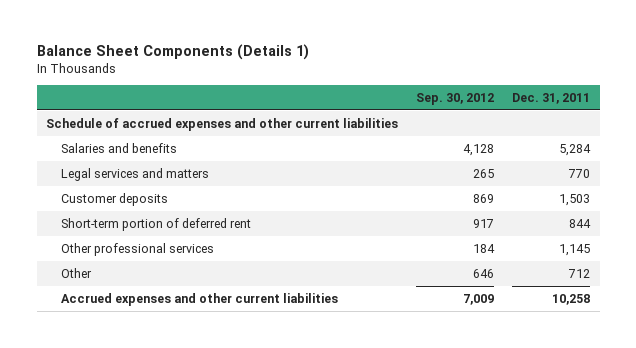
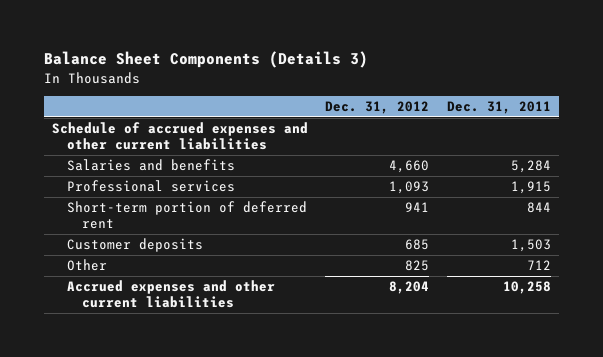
[36,43,309,60] Balance Sheet Components (Details 1) -> [43,51,368,69] Balance Sheet Components (Details 3)
[416,92,495,105] Sep. 30, 2012 -> none
none -> [325,100,430,114] Dec. 31, 2012
[60,167,209,181] Legal services and matters -> none
none -> [67,179,236,192] Professional services
[60,242,214,256] Other professional services -> none
[60,192,168,206] Customer deposits -> [67,237,204,252] Customer deposits

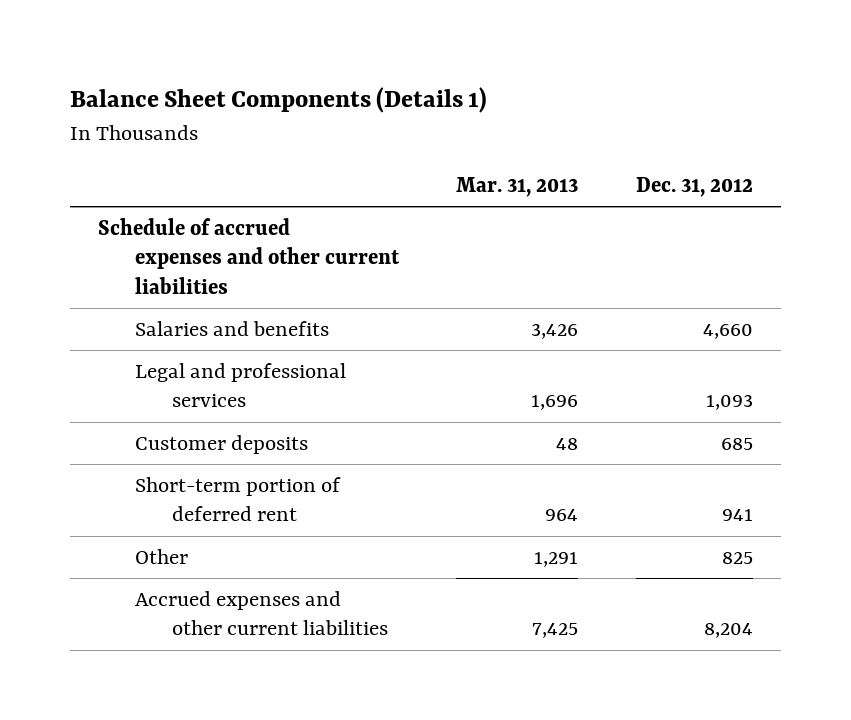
[43,51,368,69] Balance Sheet Components (Details 3) -> [69,87,487,114] Balance Sheet Components (Details 1)
[446,100,551,114] Dec. 31, 2011 -> none
none -> [456,177,579,198] Mar. 31, 2013
[67,179,236,192] Professional services -> [135,362,347,408] Legal and professional services
[67,200,308,229] Short-term portion of deferred rent -> [135,476,342,522] Short-term portion of deferred rent

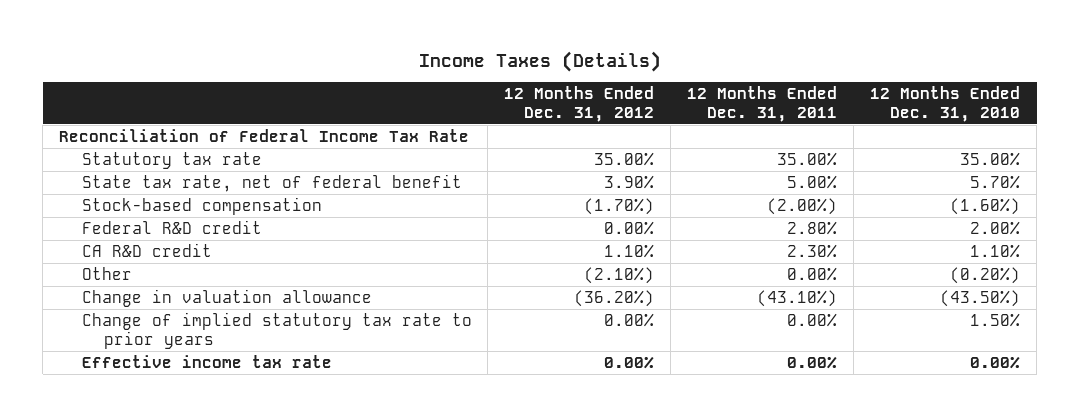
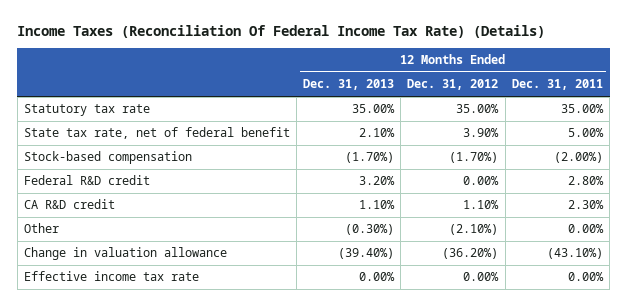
[418,50,661,72] Income Taxes (Details) -> [17,24,546,38] Income Taxes (Reconciliation Of Federal Income Tax Rate) (Details)
[870,86,1021,122] 12 Months Ended Dec. 31, 2010 -> none
none -> [303,79,395,91] Dec. 31, 2013
[59,128,470,142] Reconciliation of Federal Income Tax Rate -> none
[81,311,472,349] Change of implied statutory tax rate to prior years -> none

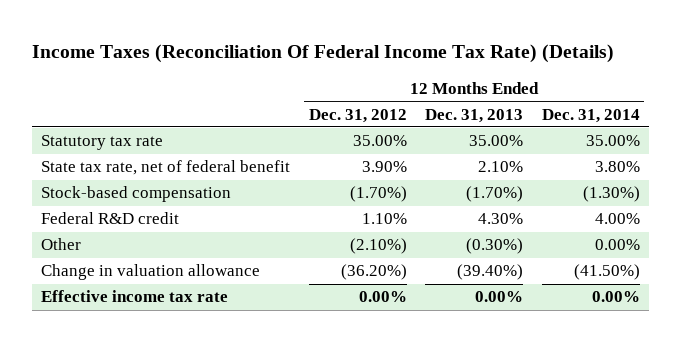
[511,79,603,91] Dec. 31, 2011 -> none
none -> [541,108,640,123] Dec. 31, 2014
[23,199,115,210] CA R&D credit -> none
[359,176,396,186] 3.20% -> [478,213,524,225] 4.30%
[463,176,500,186] 0.00% -> [361,213,407,225] 1.10%

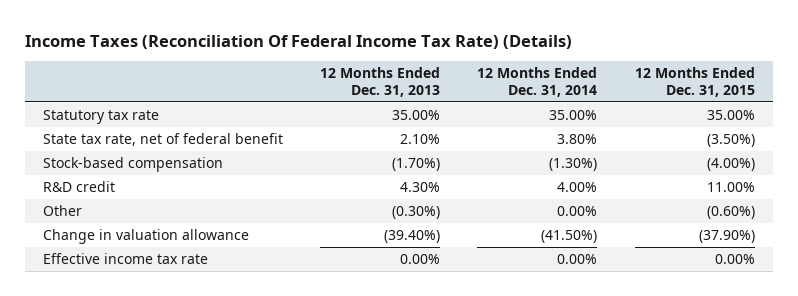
[308,108,407,123] Dec. 31, 2012 -> none
none -> [634,67,755,97] 12 Months Ended Dec. 31, 2015
[41,212,180,225] Federal R&D credit -> [43,181,116,193] R&D credit

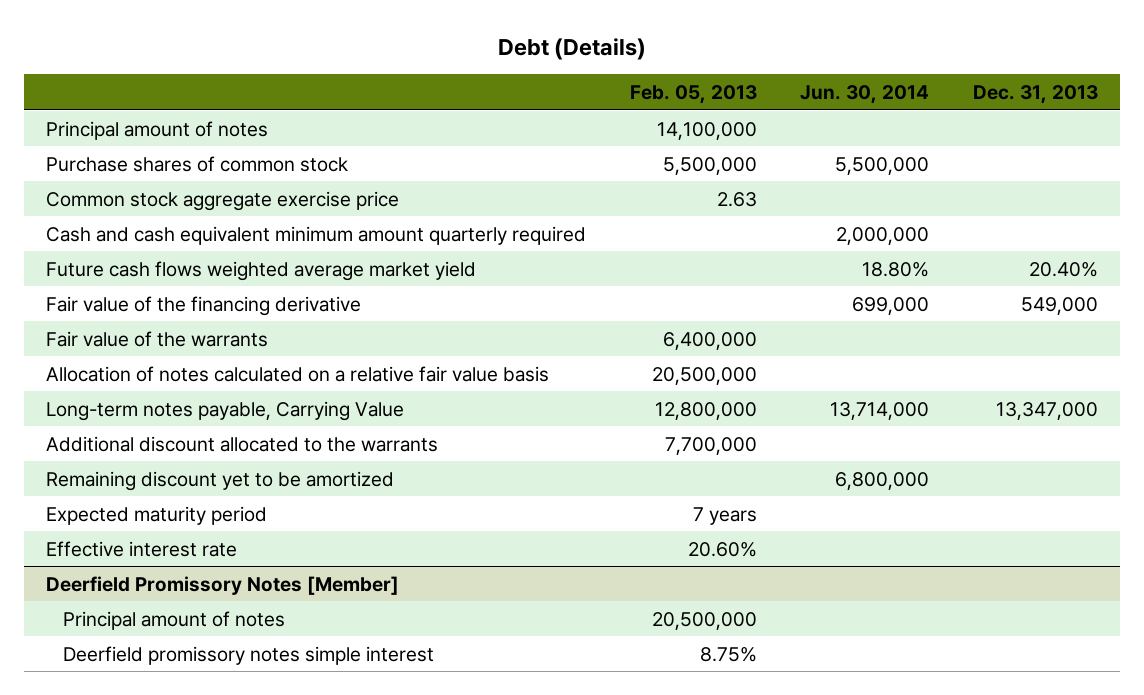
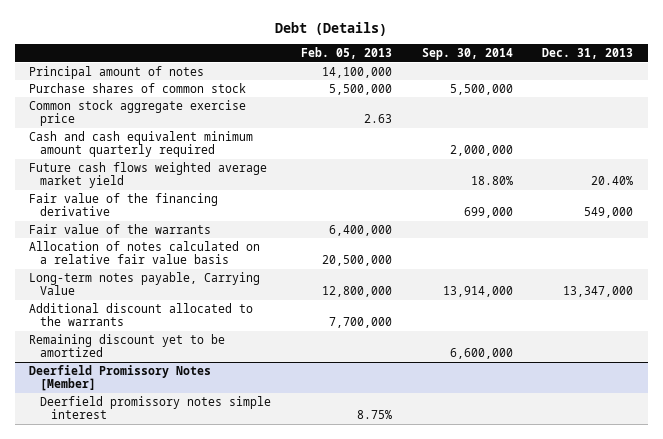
[800,84,930,104] Jun. 30, 2014 -> none
none -> [421,48,513,61] Sep. 30, 2014
[46,505,268,525] Expected maturity period -> none
[46,540,238,557] Effective interest rate -> none
[63,610,286,630] Principal amount of notes -> none

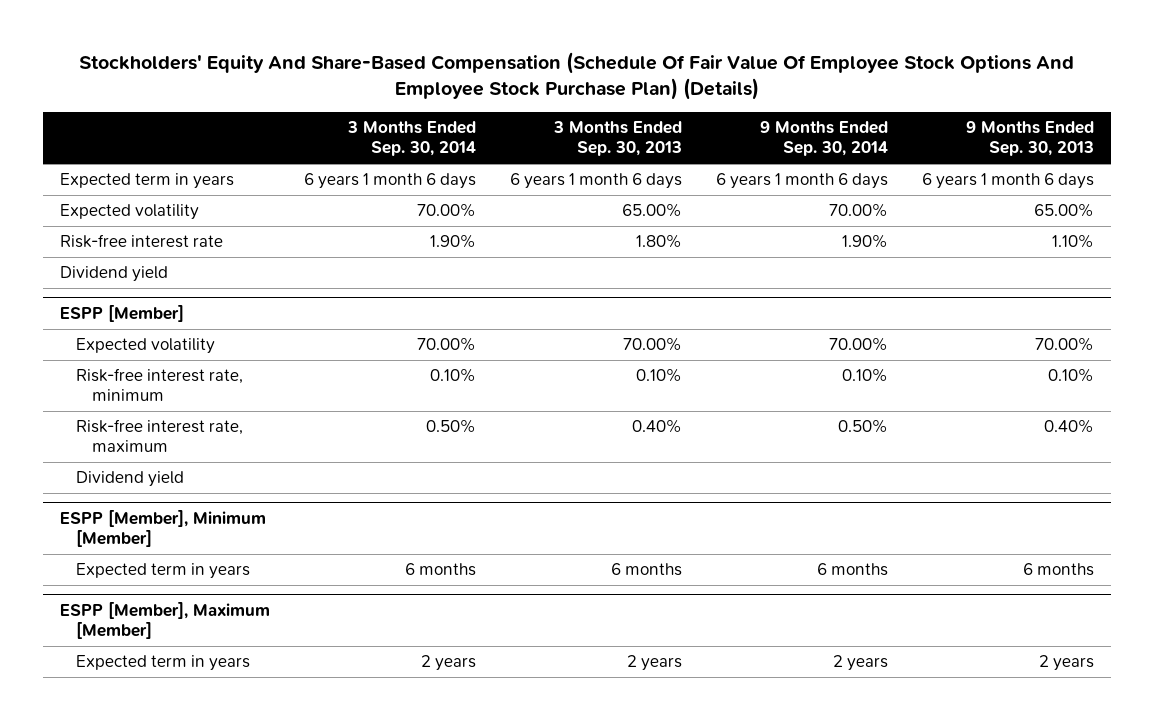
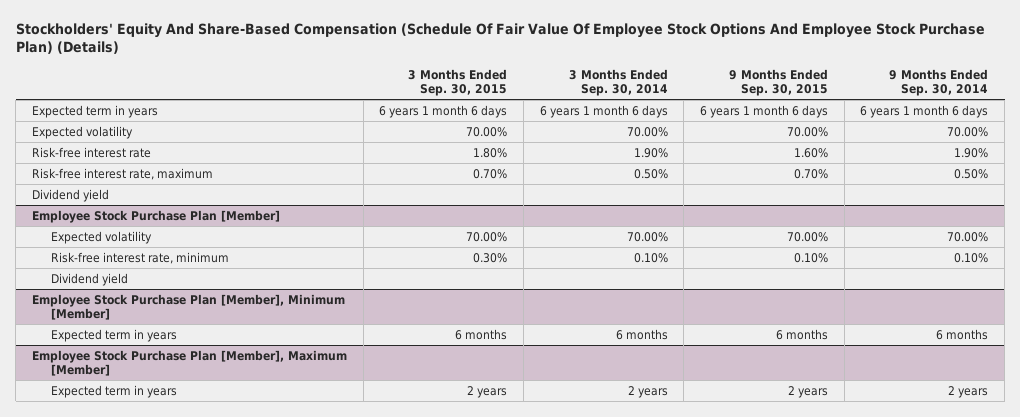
[552,121,682,157] 3 Months Ended Sep. 30, 2013 -> none
[965,121,1094,157] 9 Months Ended Sep. 30, 2013 -> none
none -> [408,68,508,96] 3 Months Ended Sep. 30, 2015
none -> [728,68,828,96] 9 Months Ended Sep. 30, 2015
none -> [31,167,213,180] Risk-free interest rate, maximum
[59,305,184,323] ESPP [Member] -> none
none -> [31,209,280,223] Employee Stock Purchase Plan [Member]
[75,419,243,453] Risk-free interest rate, maximum -> none
[59,510,266,548] ESPP [Member], Minimum [Member] -> none
none -> [31,293,345,320] Employee Stock Purchase Plan [Member], Minimum [Member]
[59,602,270,640] ESPP [Member], Maximum [Member] -> none
none -> [31,349,347,376] Employee Stock Purchase Plan [Member], Maximum [Member]

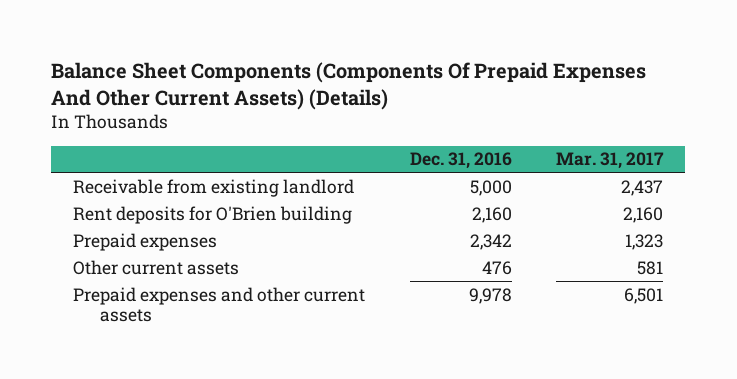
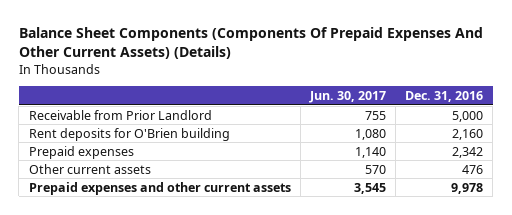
[556,152,665,170] Mar. 31, 2017 -> none
none -> [308,90,386,103] Jun. 30, 2017
[73,178,355,197] Receivable from existing landlord -> [28,109,212,120] Receivable from Prior Landlord

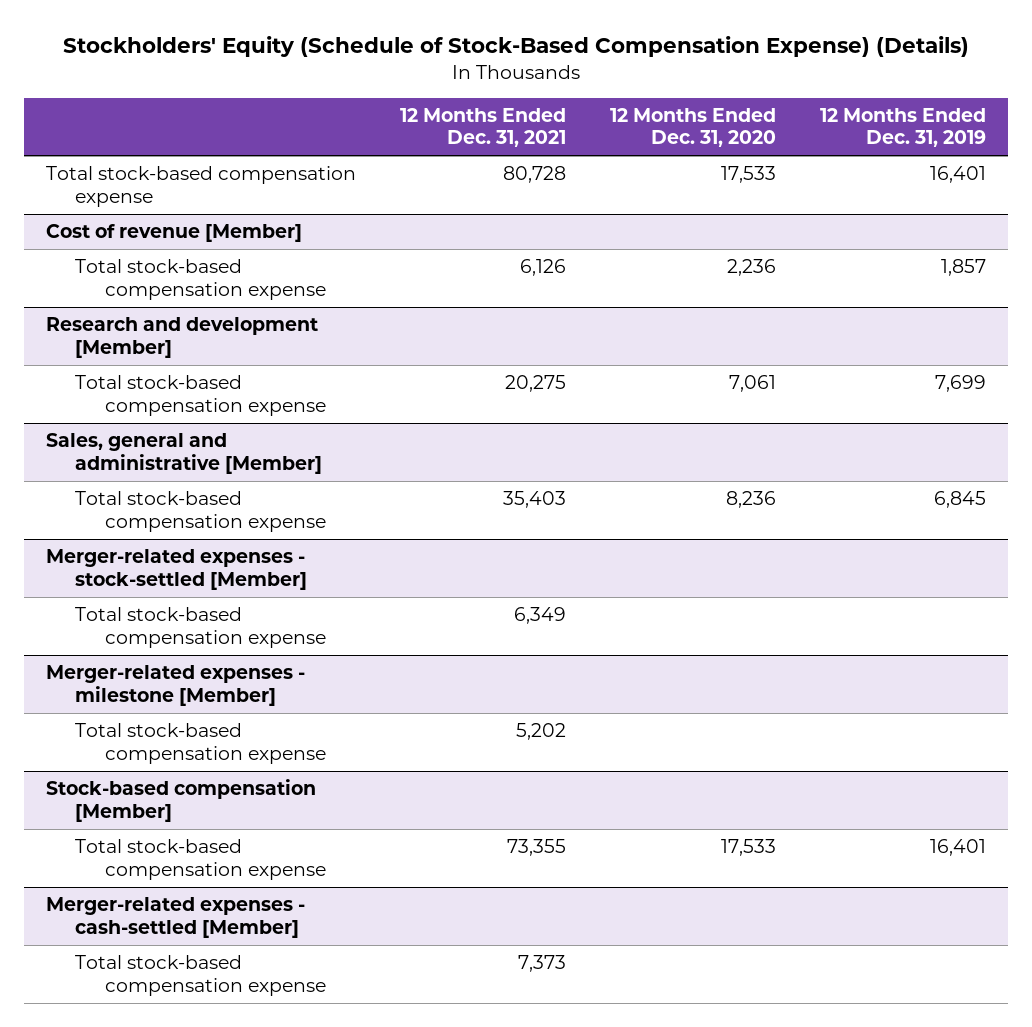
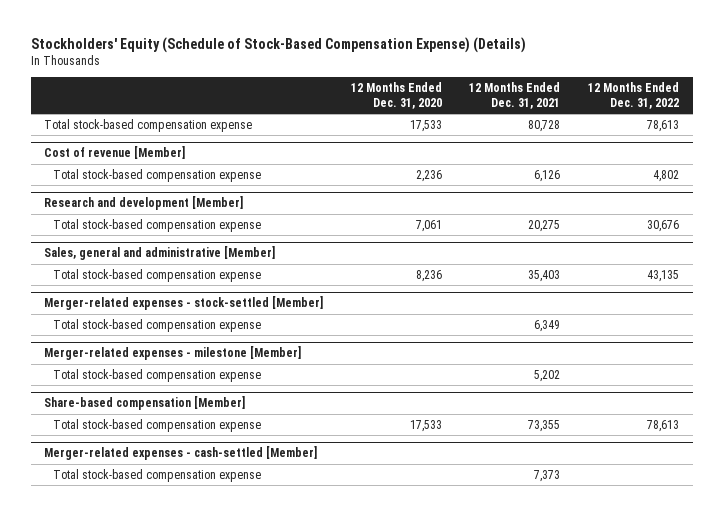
[819,107,986,148] 12 Months Ended Dec. 31, 2019 -> none
none -> [587,82,679,109] 12 Months Ended Dec. 31, 2022
[45,779,316,822] Stock-based compensation [Member] -> [44,396,246,411] Share-based compensation [Member]

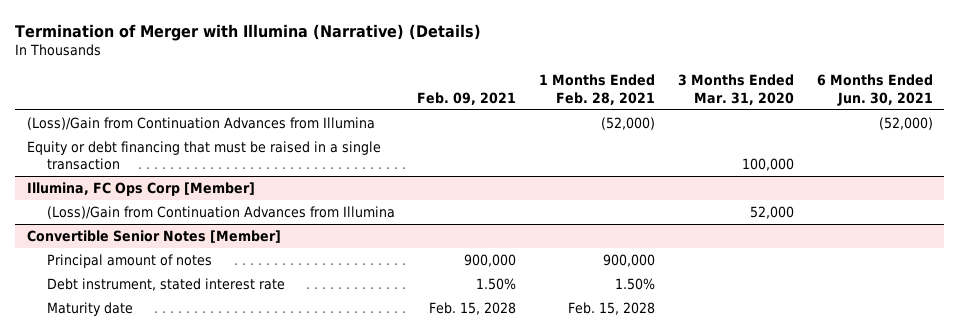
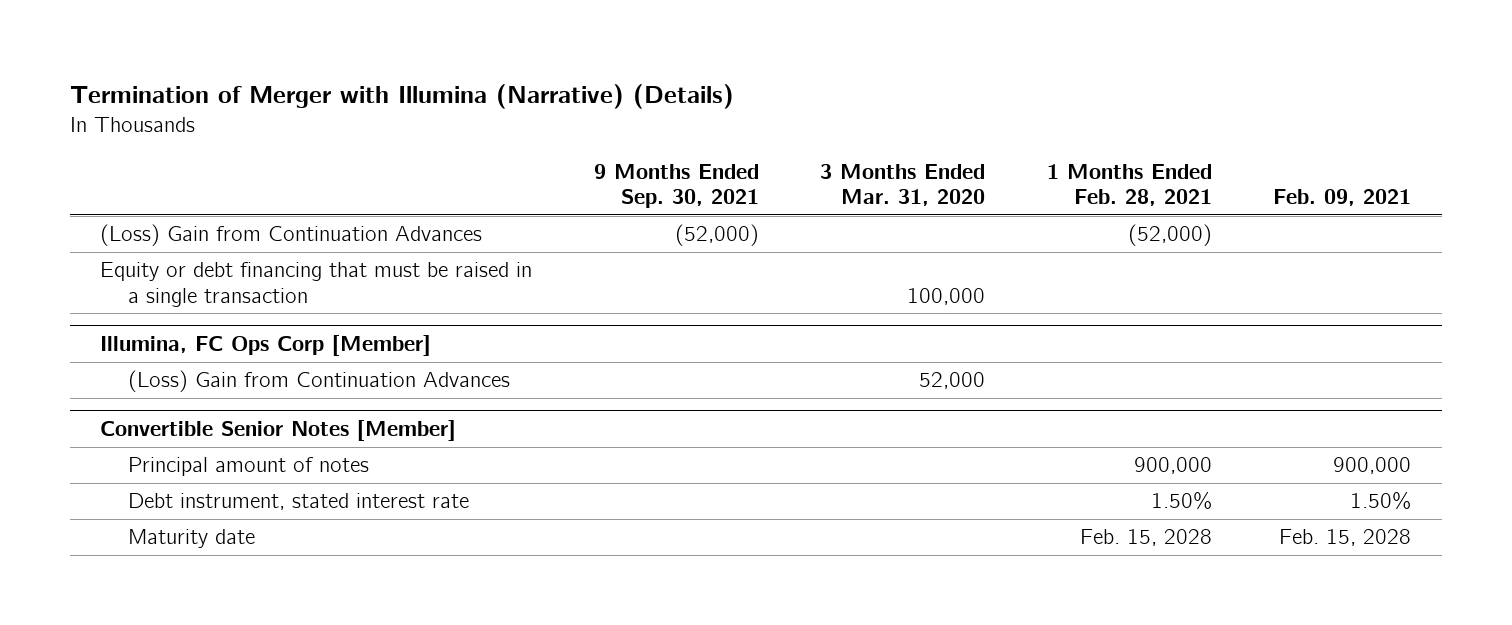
[816,74,933,106] 6 Months Ended Jun. 30, 2021 -> none
none -> [593,163,759,209] 9 Months Ended Sep. 30, 2021
[26,116,375,130] (Loss)/Gain from Continuation Advances from Illumina -> [100,224,483,247] (Loss) Gain from Continuation Advances
[46,205,395,219] (Loss)/Gain from Continuation Advances from Illumina -> [128,370,511,393] (Loss) Gain from Continuation Advances

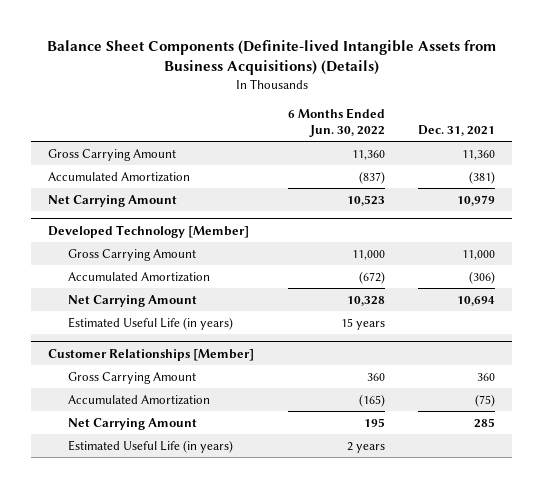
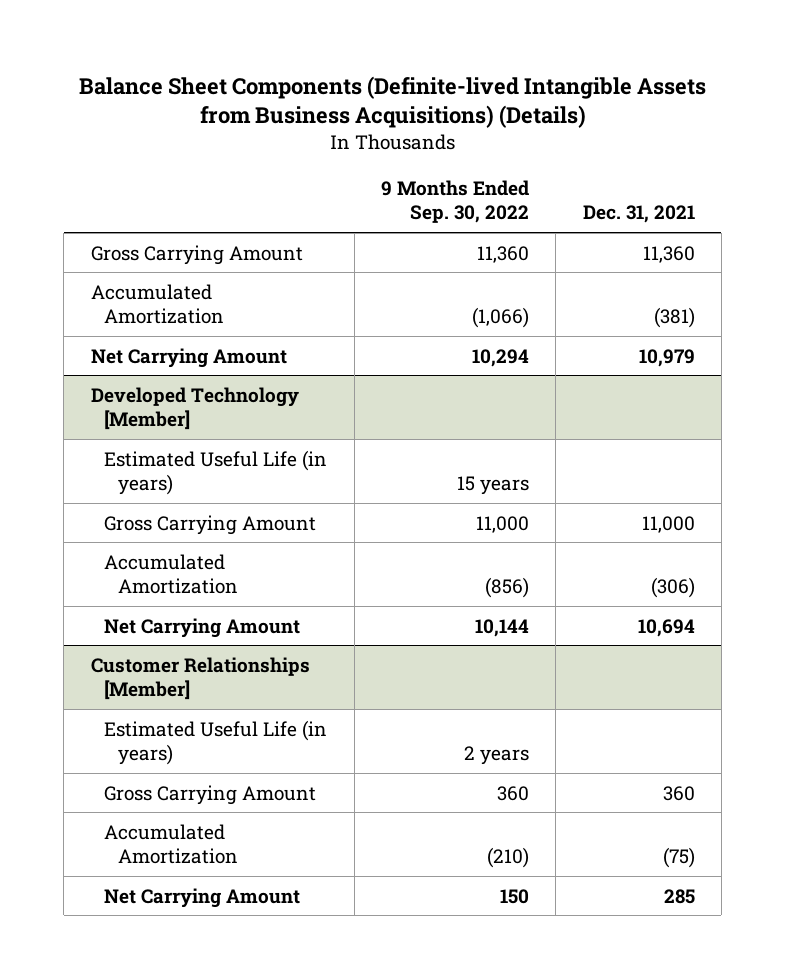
[287,107,385,137] 6 Months Ended Jun. 30, 2022 -> none
none -> [380,179,529,224] 9 Months Ended Sep. 30, 2022
[68,316,234,330] Estimated Useful Life (in years) -> [104,449,328,495] Estimated Useful Life (in years)
[68,439,234,453] Estimated Useful Life (in years) -> [104,719,328,765] Estimated Useful Life (in years)

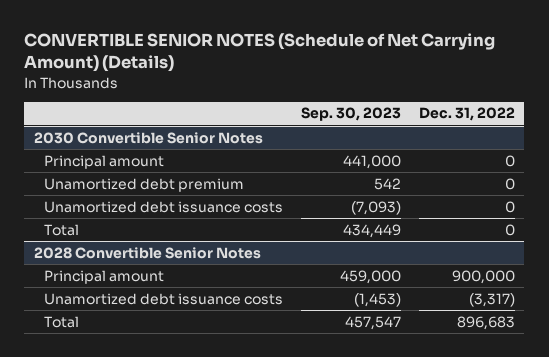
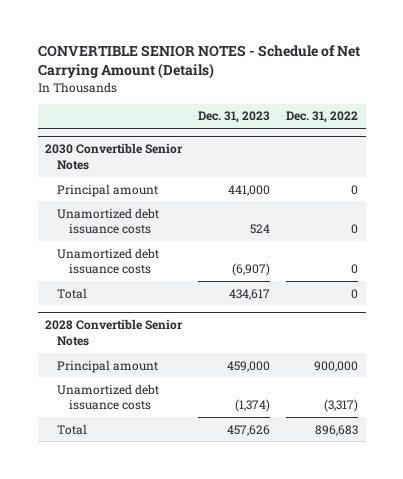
[24,33,496,73] CONVERTIBLE SENIOR NOTES (Schedule of Net Carrying Amount) (Details) -> [37,45,360,80] CONVERTIBLE SENIOR NOTES - Schedule of Net Carrying Amount (Details)
[300,107,401,122] Sep. 30, 2023 -> none
none -> [198,111,271,124] Dec. 31, 2023
[43,177,244,192] Unamortized debt premium -> none
none -> [57,247,160,275] Unamortized debt issuance costs

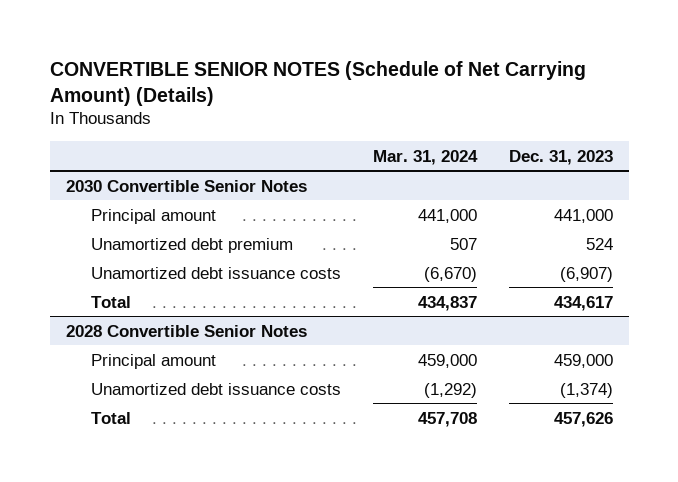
[37,45,360,80] CONVERTIBLE SENIOR NOTES - Schedule of Net Carrying Amount (Details) -> [49,60,586,106] CONVERTIBLE SENIOR NOTES (Schedule of Net Carrying Amount) (Details)
[285,111,358,124] Dec. 31, 2022 -> none
none -> [372,149,478,165] Mar. 31, 2024
[57,207,160,235] Unamortized debt issuance costs -> [91,237,294,253] Unamortized debt premium

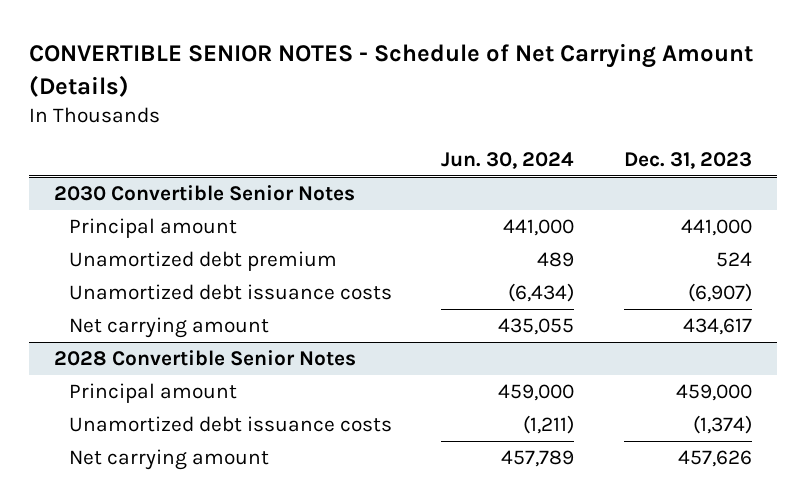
[49,60,586,106] CONVERTIBLE SENIOR NOTES (Schedule of Net Carrying Amount) (Details) -> [28,43,753,97] CONVERTIBLE SENIOR NOTES - Schedule of Net Carrying Amount (Details)
[372,149,478,165] Mar. 31, 2024 -> none
none -> [441,151,575,169] Jun. 30, 2024
[91,295,132,308] Total -> [68,317,269,339] Net carrying amount
[91,411,132,424] Total -> [68,449,269,471] Net carrying amount

